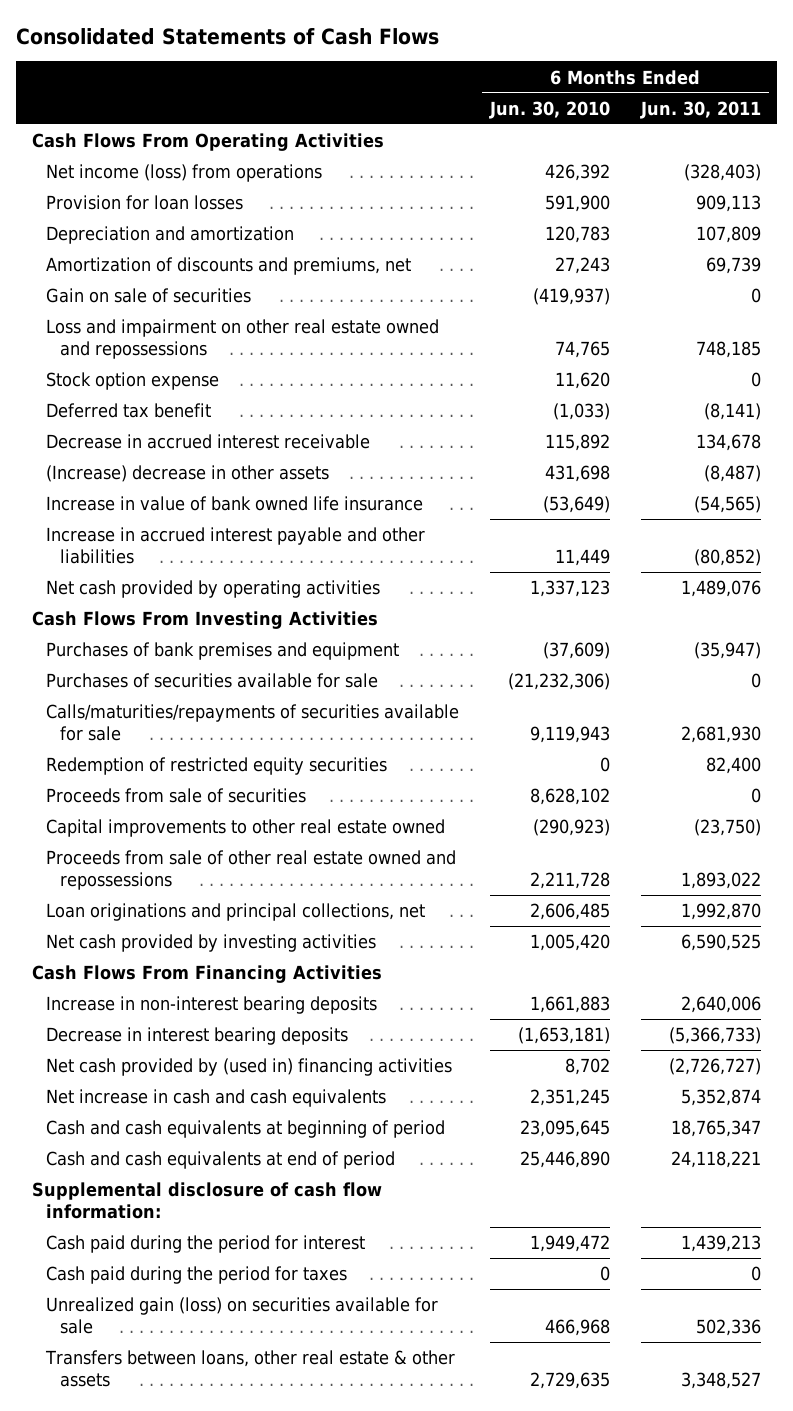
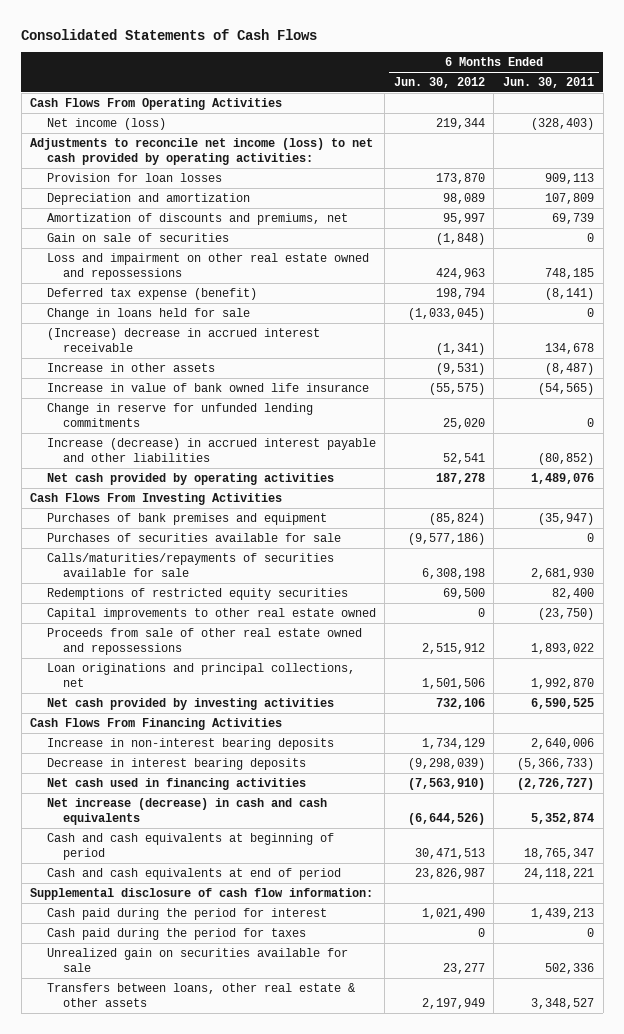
[488,100,610,119] Jun. 30, 2010 -> none
none -> [393,77,485,89] Jun. 30, 2012
[45,164,322,183] Net income (loss) from operations -> [46,117,166,130] Net income (loss)
none -> [30,137,374,165] Adjustments to reconcile net income (loss) to net cash provided by operating activities:
[45,372,219,391] Stock option expense -> none
[45,403,211,419] Deferred tax benefit -> [46,287,257,300] Deferred tax expense (benefit)
none -> [46,307,250,320] Change in loans held for sale
[45,434,370,450] Decrease in accrued interest receivable -> [46,327,320,352] (Increase) decrease in accrued interest receivable
[45,465,329,483] (Increase) decrease in other assets -> [46,362,215,372] Increase in other assets
none -> [46,402,313,427] Change in reserve for unfunded lending commitments
[45,527,425,565] Increase in accrued interest payable and other liabilities -> [46,437,376,462] Increase (decrease) in accrued interest payable and other liabilities
[45,788,306,804] Proceeds from sale of securities -> none
[45,757,387,776] Redemption of restricted equity securities -> [46,587,348,600] Redemptions of restricted equity securities
[45,1058,452,1077] Net cash provided by (used in) financing activities -> [46,777,306,790] Net cash used in financing activities
[45,1089,386,1108] Net increase in cash and cash equivalents -> [46,797,327,825] Net increase (decrease) in cash and cash equivalents
[45,1297,438,1335] Unrealized gain (loss) on securities available for sale -> [46,947,348,972] Unrealized gain on securities available for sale

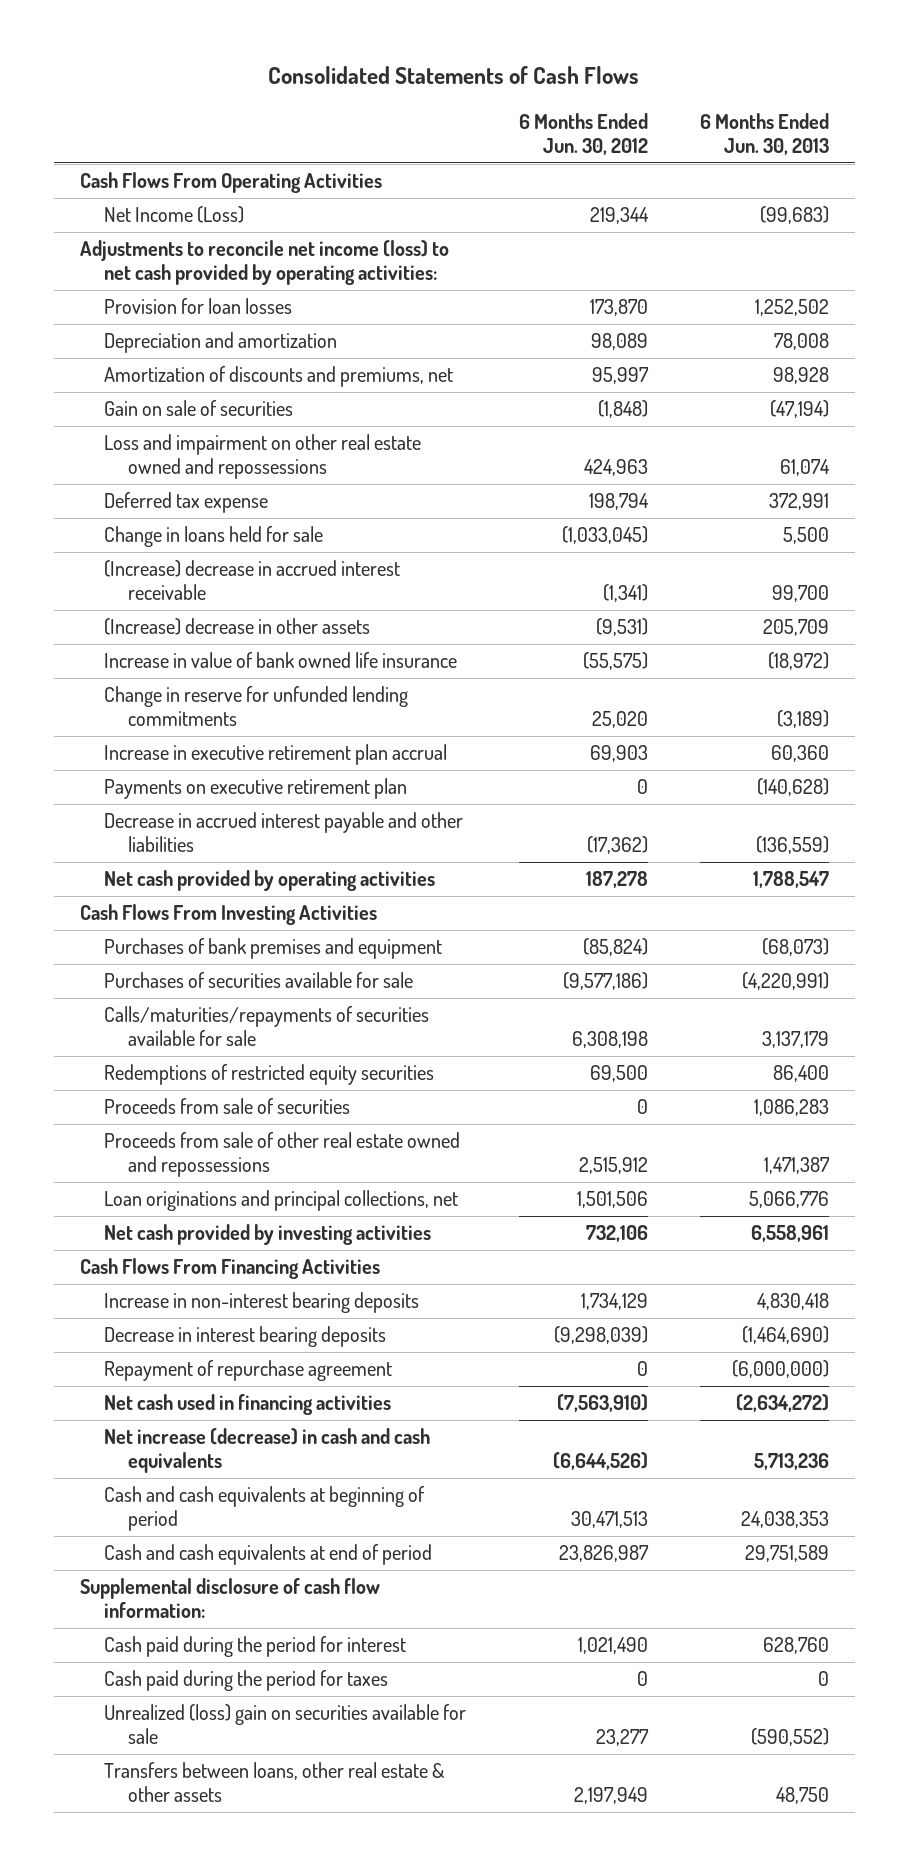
[503,77,595,89] Jun. 30, 2011 -> none
none -> [700,112,830,155] 6 Months Ended Jun. 30, 2013
[46,117,166,130] Net income (loss) -> [104,206,245,224] Net Income (Loss)
[46,287,257,300] Deferred tax expense (benefit) -> [104,492,269,514] Deferred tax expense
[46,362,215,372] Increase in other assets -> [104,618,371,636] (Increase) decrease in other assets
none -> [104,744,448,766] Increase in executive retirement plan accrual
none -> [104,778,408,800] Payments on executive retirement plan
[46,437,376,462] Increase (decrease) in accrued interest payable and other liabilities -> [104,812,464,853] Decrease in accrued interest payable and other liabilities
[442,452,485,464] 52,541 -> [586,836,648,855] (17,362)
[46,607,376,620] Capital improvements to other real estate owned -> none
none -> [104,1098,351,1115] Proceeds from sale of securities
none -> [104,1360,393,1382] Repayment of repurchase agreement
[46,947,348,972] Unrealized gain on securities available for sale -> [104,1704,467,1745] Unrealized (loss) gain on securities available for sale

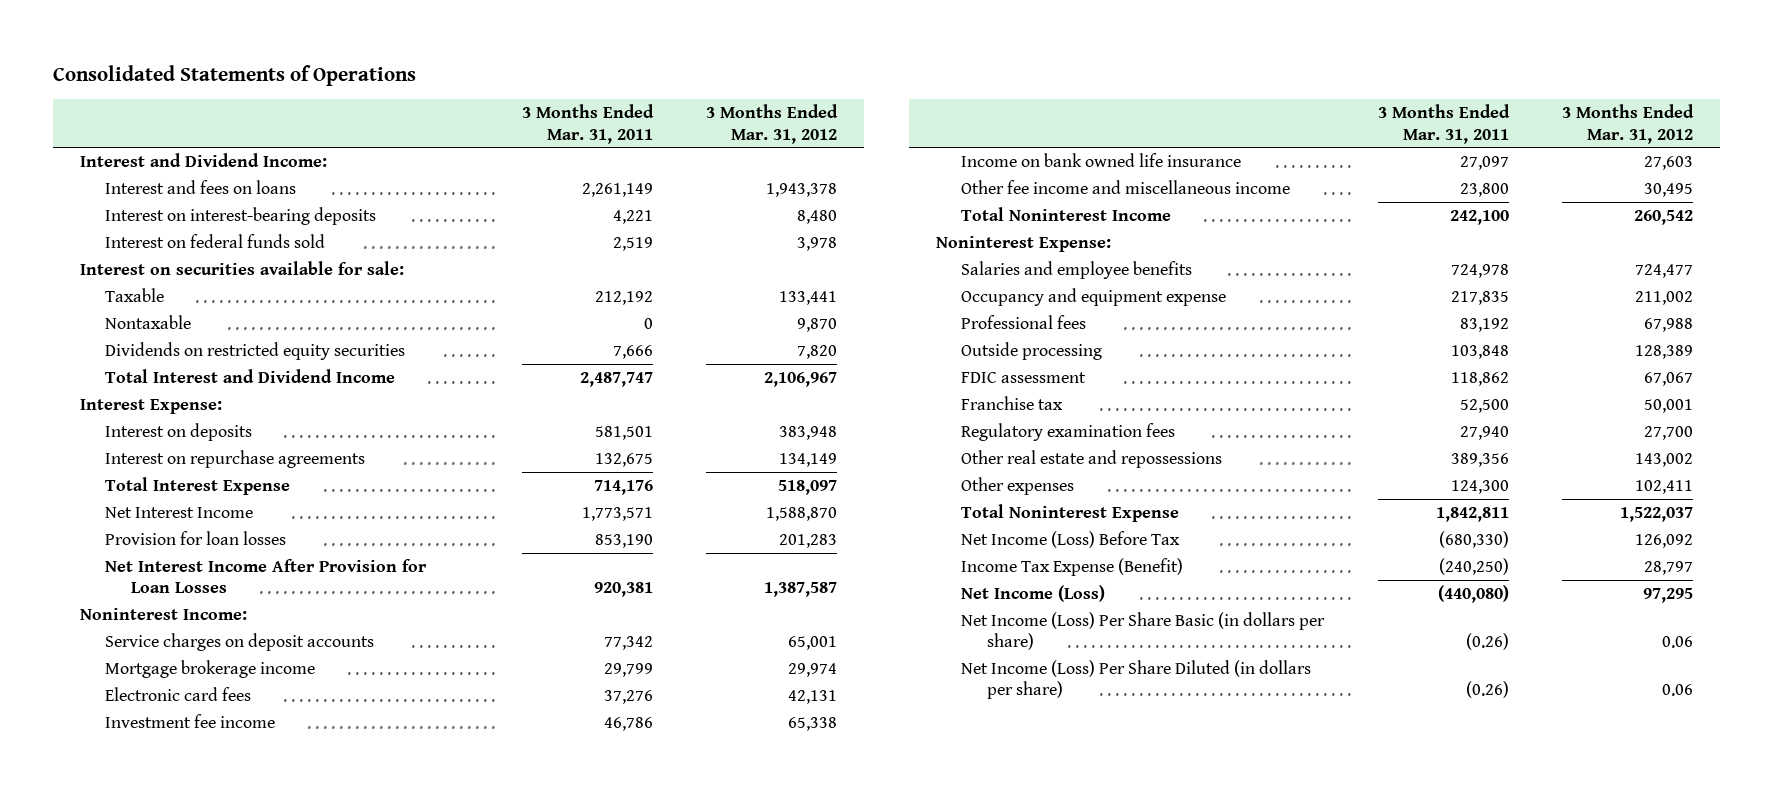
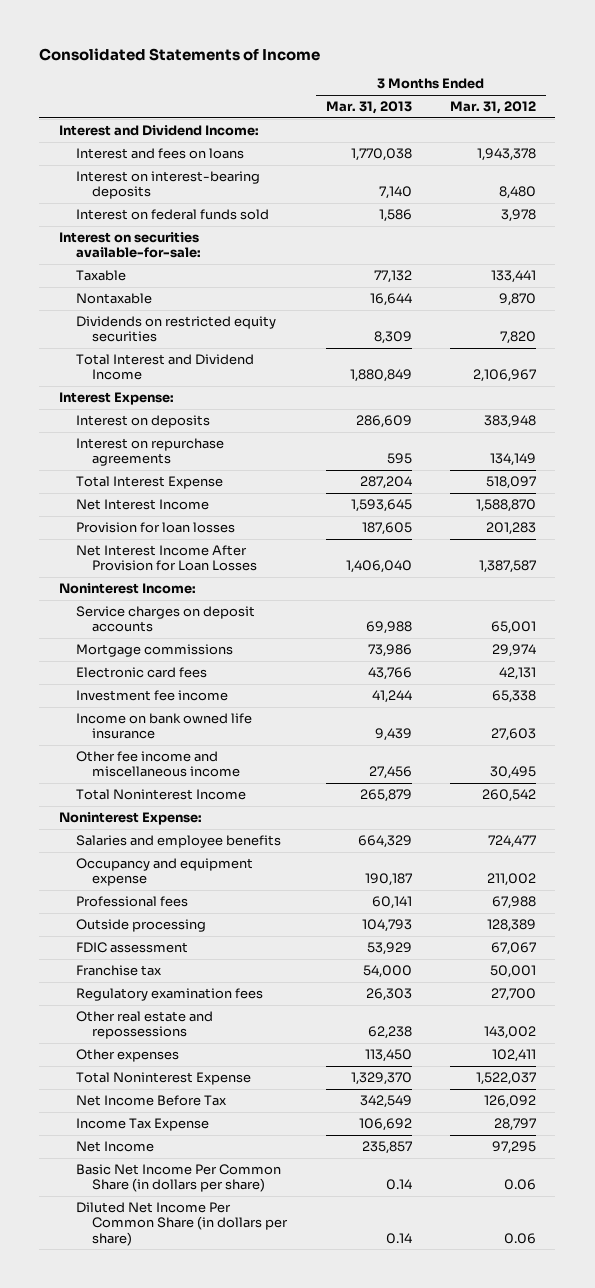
[53,65,417,87] Consolidated Statements of Operations -> [39,47,321,61] Consolidated Statements of Income
[521,104,654,144] 3 Months Ended Mar. 31, 2011 -> none
none -> [325,101,412,115] Mar. 31, 2013
[80,261,405,276] Interest on securities available for sale: -> [58,232,201,259] Interest on securities available-for-sale:
[105,660,316,679] Mortgage brokerage income -> [75,644,233,658] Mortgage commissions
[961,531,1181,549] Net Income (Loss) Before Tax -> [75,1095,227,1107] Net Income Before Tax
[961,558,1184,577] Income Tax Expense (Benefit) -> [75,1118,209,1132] Income Tax Expense
[961,585,1106,603] Net Income (Loss) -> [75,1141,154,1153] Net Income
[961,612,1326,651] Net Income (Loss) Per Share Basic (in dollars per share) -> [75,1164,281,1193] Basic Net Income Per Common Share (in dollars per share)
[961,660,1312,700] Net Income (Loss) Per Share Diluted (in dollars per share) -> [75,1202,289,1246] Diluted Net Income Per Common Share (in dollars per share)

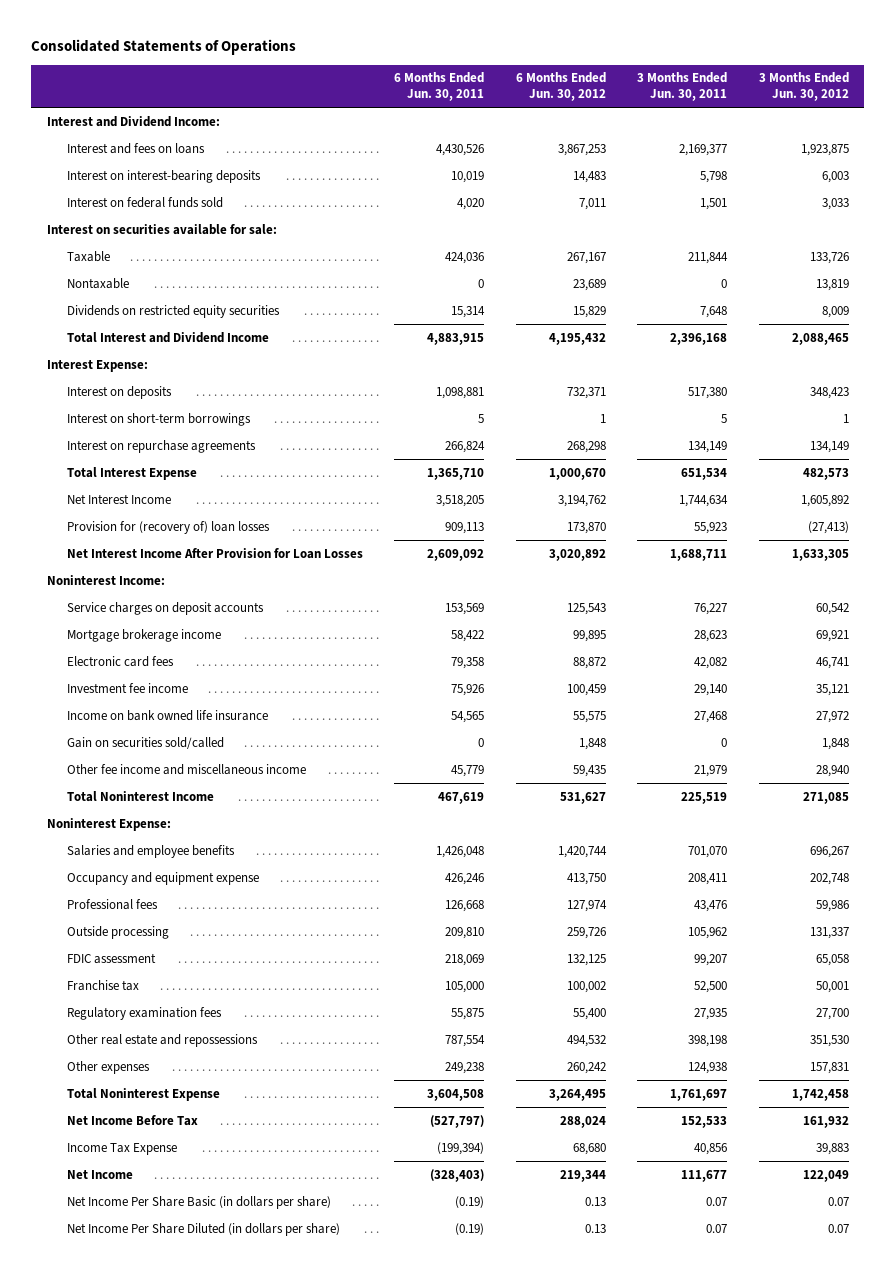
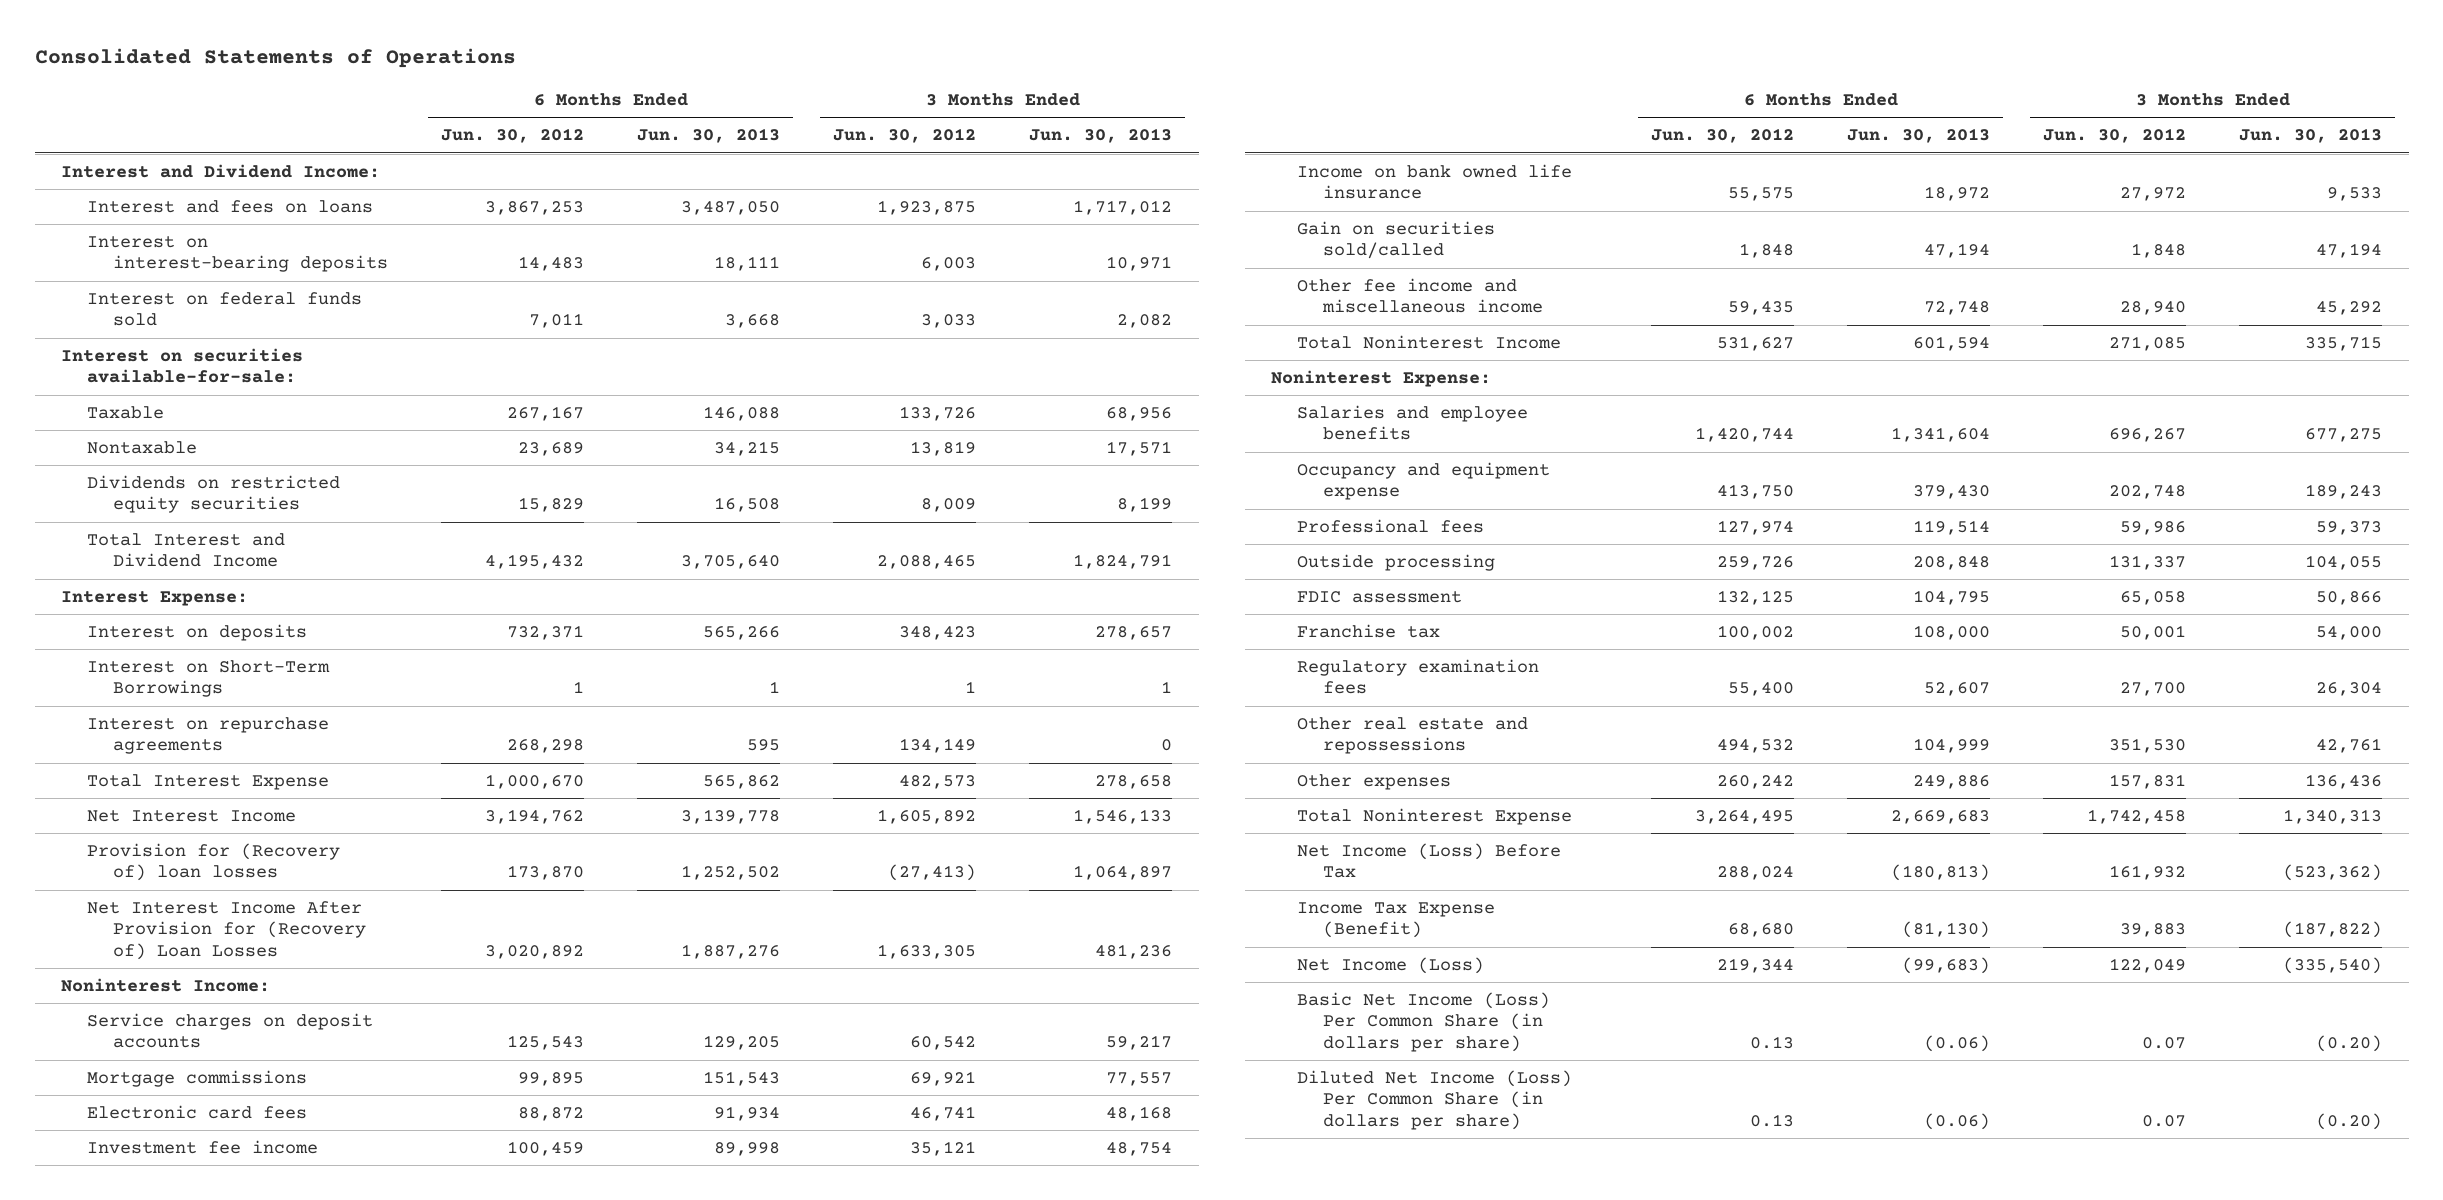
[394,72,485,102] 6 Months Ended Jun. 30, 2011 -> none
[637,72,728,102] 3 Months Ended Jun. 30, 2011 -> none
none -> [637,128,781,144] Jun. 30, 2013
none -> [1029,128,1173,144] Jun. 30, 2013
[46,223,277,235] Interest on securities available for sale: -> [61,348,304,384] Interest on securities available-for-sale:
[66,412,251,426] Interest on short-term borrowings -> [87,660,331,698] Interest on Short-Term Borrowings
[66,520,270,534] Provision for (recovery of) loan losses -> [87,843,341,882] Provision for (Recovery of) loan losses
[66,547,363,559] Net Interest Income After Provision for Loan Losses -> [87,901,367,960] Net Interest Income After Provision for (Recovery of) Loan Losses
[66,628,221,642] Mortgage brokerage income -> [87,1070,308,1088] Mortgage commissions
[66,1114,198,1126] Net Income Before Tax -> [1297,843,1562,879] Net Income (Loss) Before Tax
[66,1142,177,1155] Income Tax Expense -> [1297,902,1496,939] Income Tax Expense (Benefit)
[66,1169,133,1179] Net Income -> [1297,957,1485,975] Net Income (Loss)
[66,1195,331,1209] Net Income Per Share Basic (in dollars per share) -> [1297,992,1551,1052] Basic Net Income (Loss) Per Common Share (in dollars per share)
[66,1222,340,1236] Net Income Per Share Diluted (in dollars per share) -> [1297,1070,1573,1130] Diluted Net Income (Loss) Per Common Share (in dollars per share)

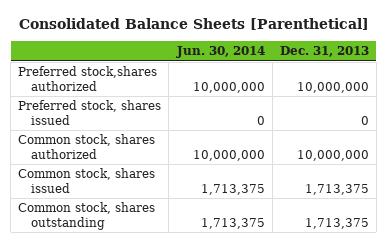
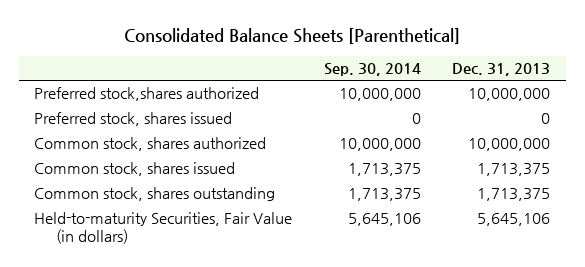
[175,45,265,58] Jun. 30, 2014 -> none
none -> [323,63,421,77] Sep. 30, 2014
none -> [34,212,293,245] Held-to-maturity Securities, Fair Value (in dollars)

